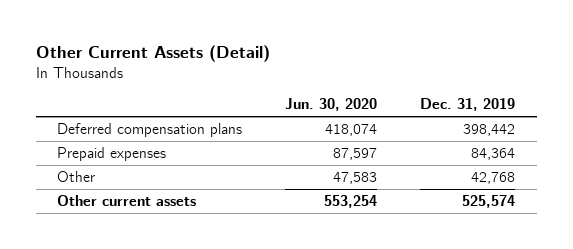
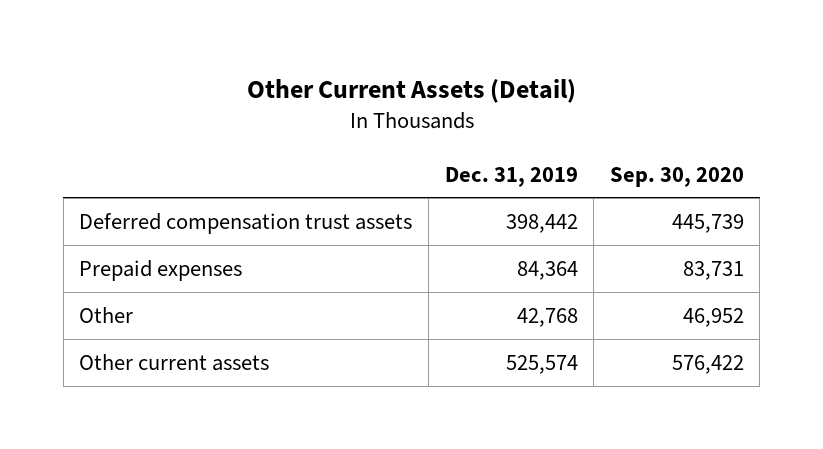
[285,98,378,112] Jun. 30, 2020 -> none
none -> [609,166,744,187] Sep. 30, 2020
[57,123,243,138] Deferred compensation plans -> [79,212,413,234] Deferred compensation trust assets

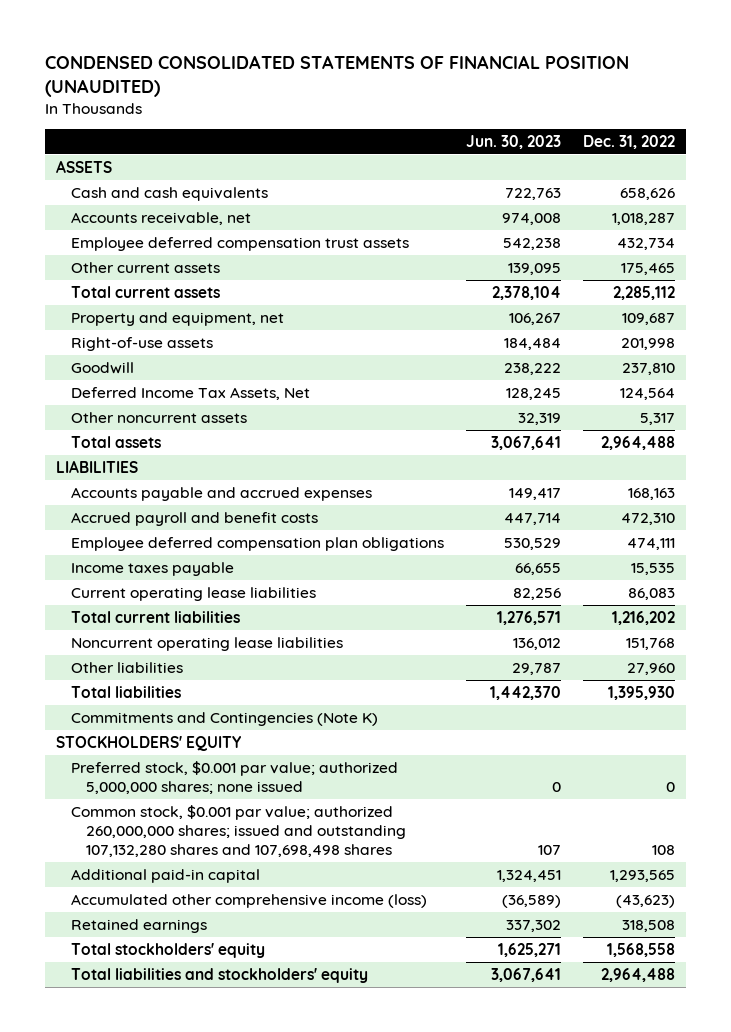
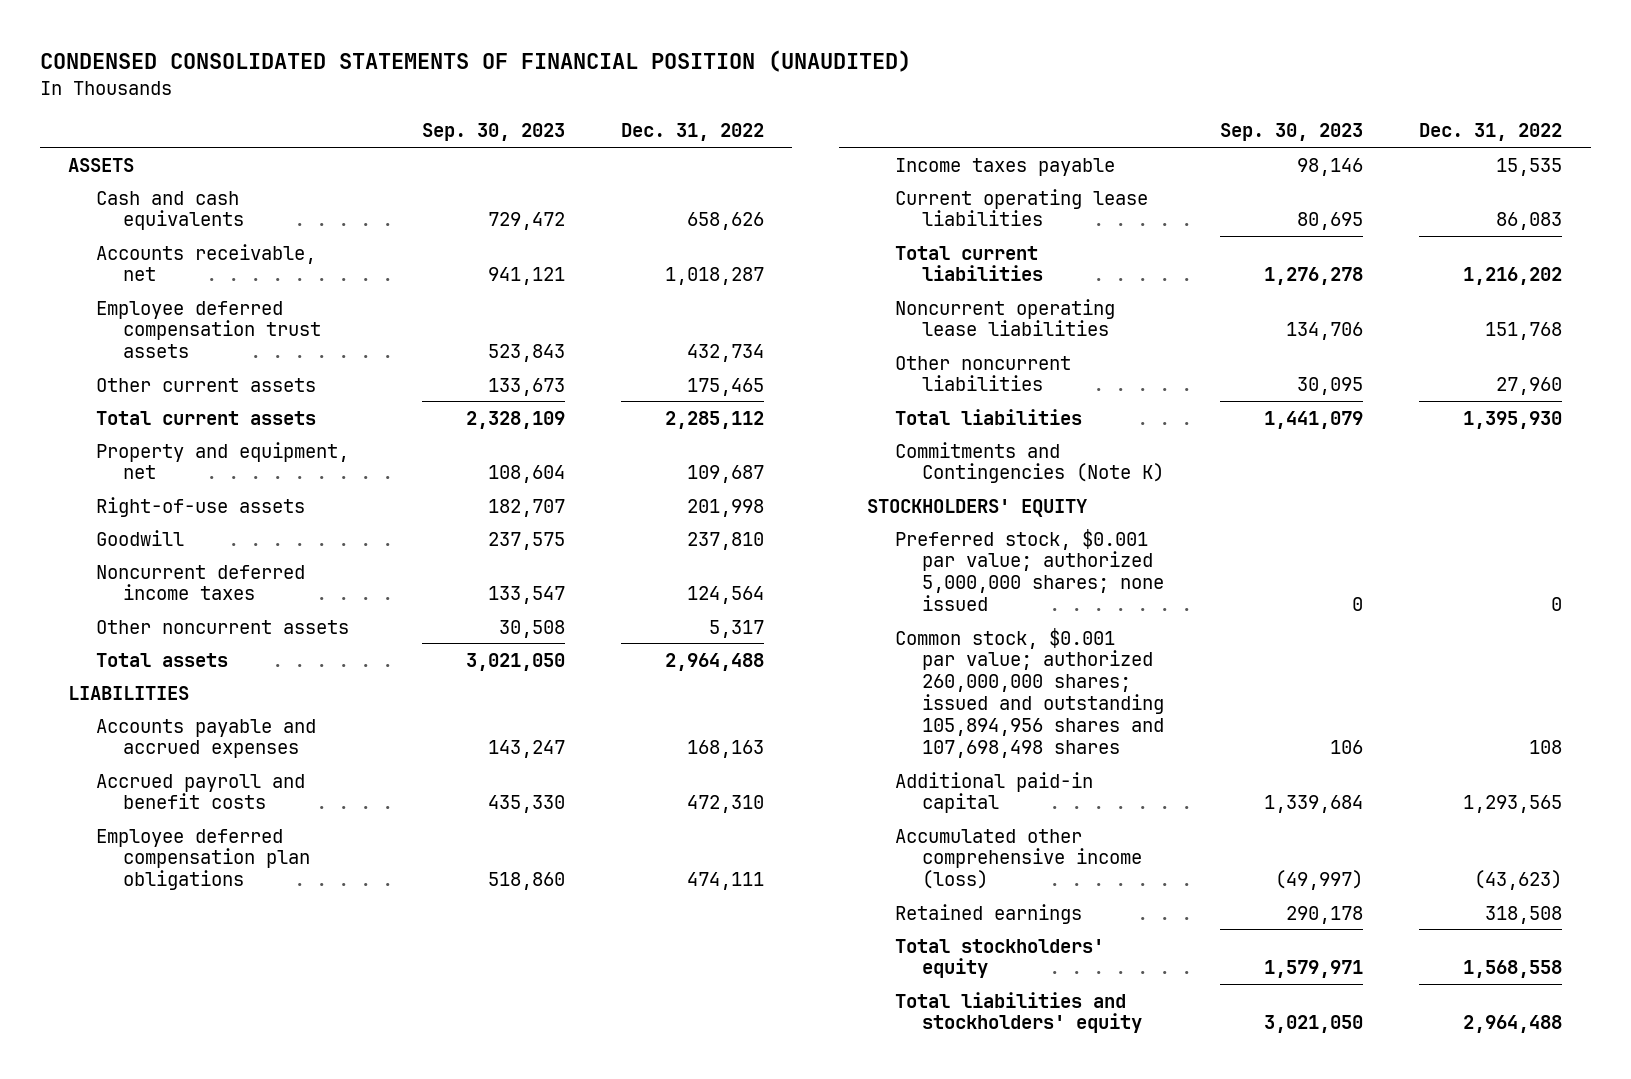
[465,135,561,150] Jun. 30, 2023 -> none
none -> [421,123,565,142] Sep. 30, 2023
[70,386,310,400] Deferred Income Tax Assets, Net -> [95,564,305,601] Noncurrent deferred income taxes
[70,661,183,673] Other liabilities -> [894,355,1071,392] Other noncurrent liabilities
[70,804,407,858] Common stock, $0.001 par value; authorized 260,000,000 shares; issued and outstanding 107,132,280 shares and 107,698,498 shares -> [894,627,1165,758] Common stock, $0.001 par value; authorized 260,000,000 shares; issued and outstanding 105,894,956 shares and 107,698,498 shares

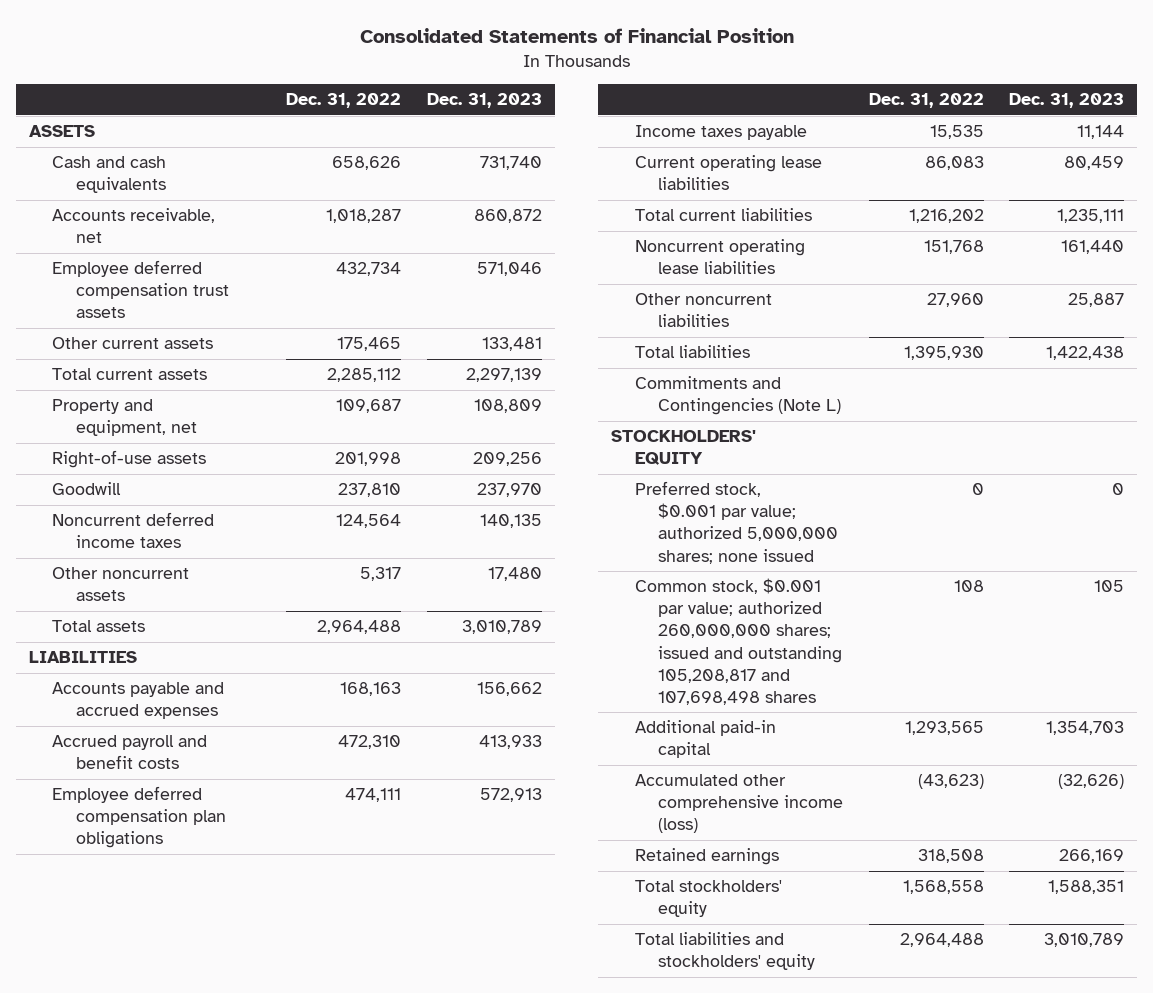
[40,50,912,73] CONDENSED CONSOLIDATED STATEMENTS OF FINANCIAL POSITION (UNAUDITED) -> [359,28,794,44] Consolidated Statements of Financial Position
[421,123,565,142] Sep. 30, 2023 -> none
none -> [426,93,542,109] Dec. 31, 2023
[894,441,1165,484] Commitments and Contingencies (Note K) -> [634,376,842,416] Commitments and Contingencies (Note L)
[894,627,1165,758] Common stock, $0.001 par value; authorized 260,000,000 shares; issued and outstanding 105,894,956 shares and 107,698,498 shares -> [634,578,843,705] Common stock, $0.001 par value; authorized 260,000,000 shares; issued and outstanding 105,208,817 and 107,698,498 shares

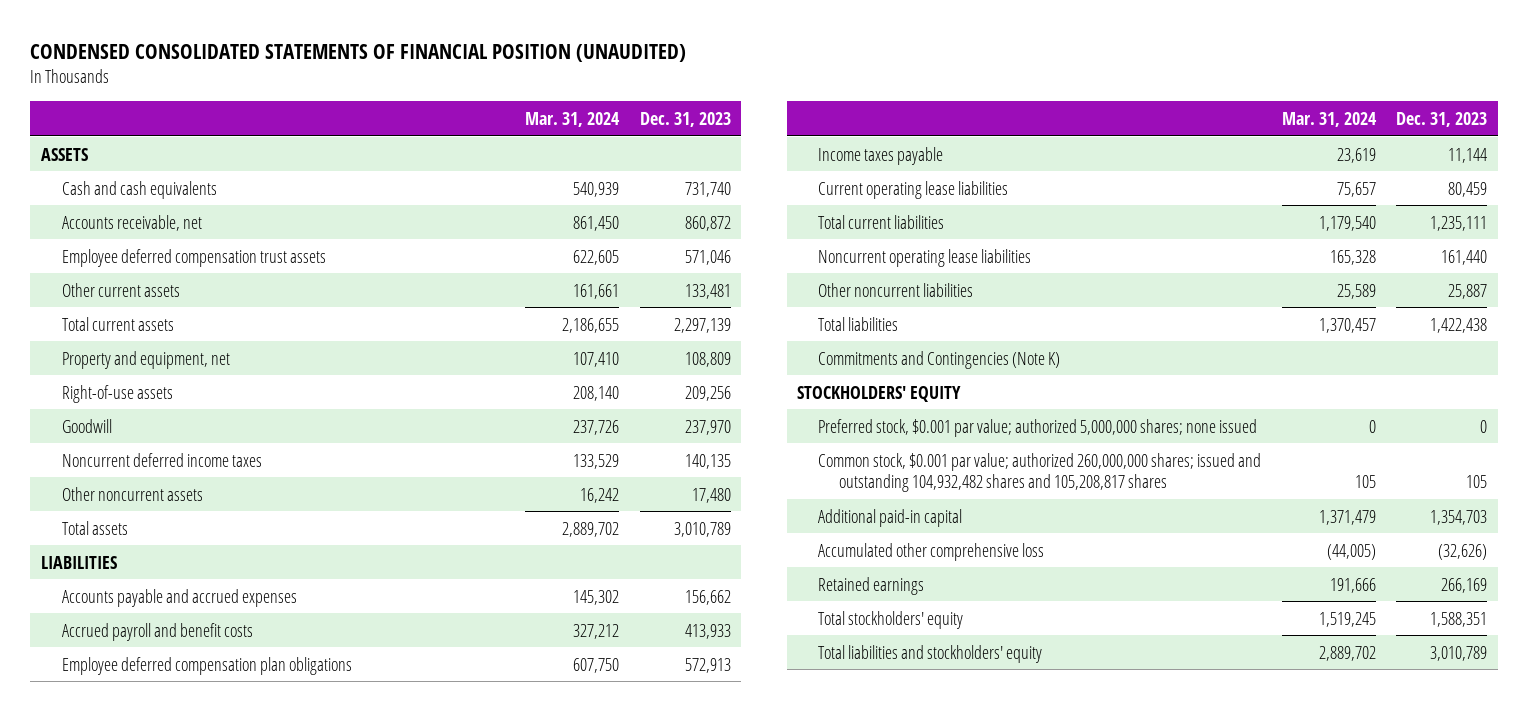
[359,28,794,44] Consolidated Statements of Financial Position -> [30,43,687,62] CONDENSED CONSOLIDATED STATEMENTS OF FINANCIAL POSITION (UNAUDITED)
[286,93,402,109] Dec. 31, 2022 -> none
none -> [525,112,621,128] Mar. 31, 2024
[634,376,842,416] Commitments and Contingencies (Note L) -> [817,350,1060,369] Commitments and Contingencies (Note K)
[634,578,843,705] Common stock, $0.001 par value; authorized 260,000,000 shares; issued and outstanding 105,208,817 and 107,698,498 shares -> [817,452,1261,493] Common stock, $0.001 par value; authorized 260,000,000 shares; issued and outstanding 104,932,482 shares and 105,208,817 shares
[634,774,844,834] Accumulated other comprehensive income (loss) -> [817,542,1044,561] Accumulated other comprehensive loss

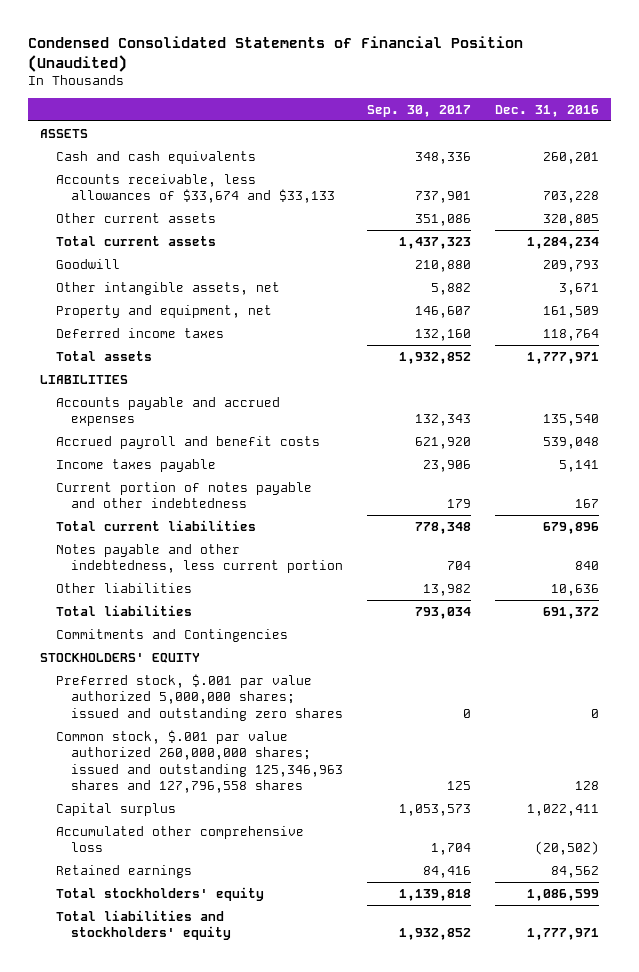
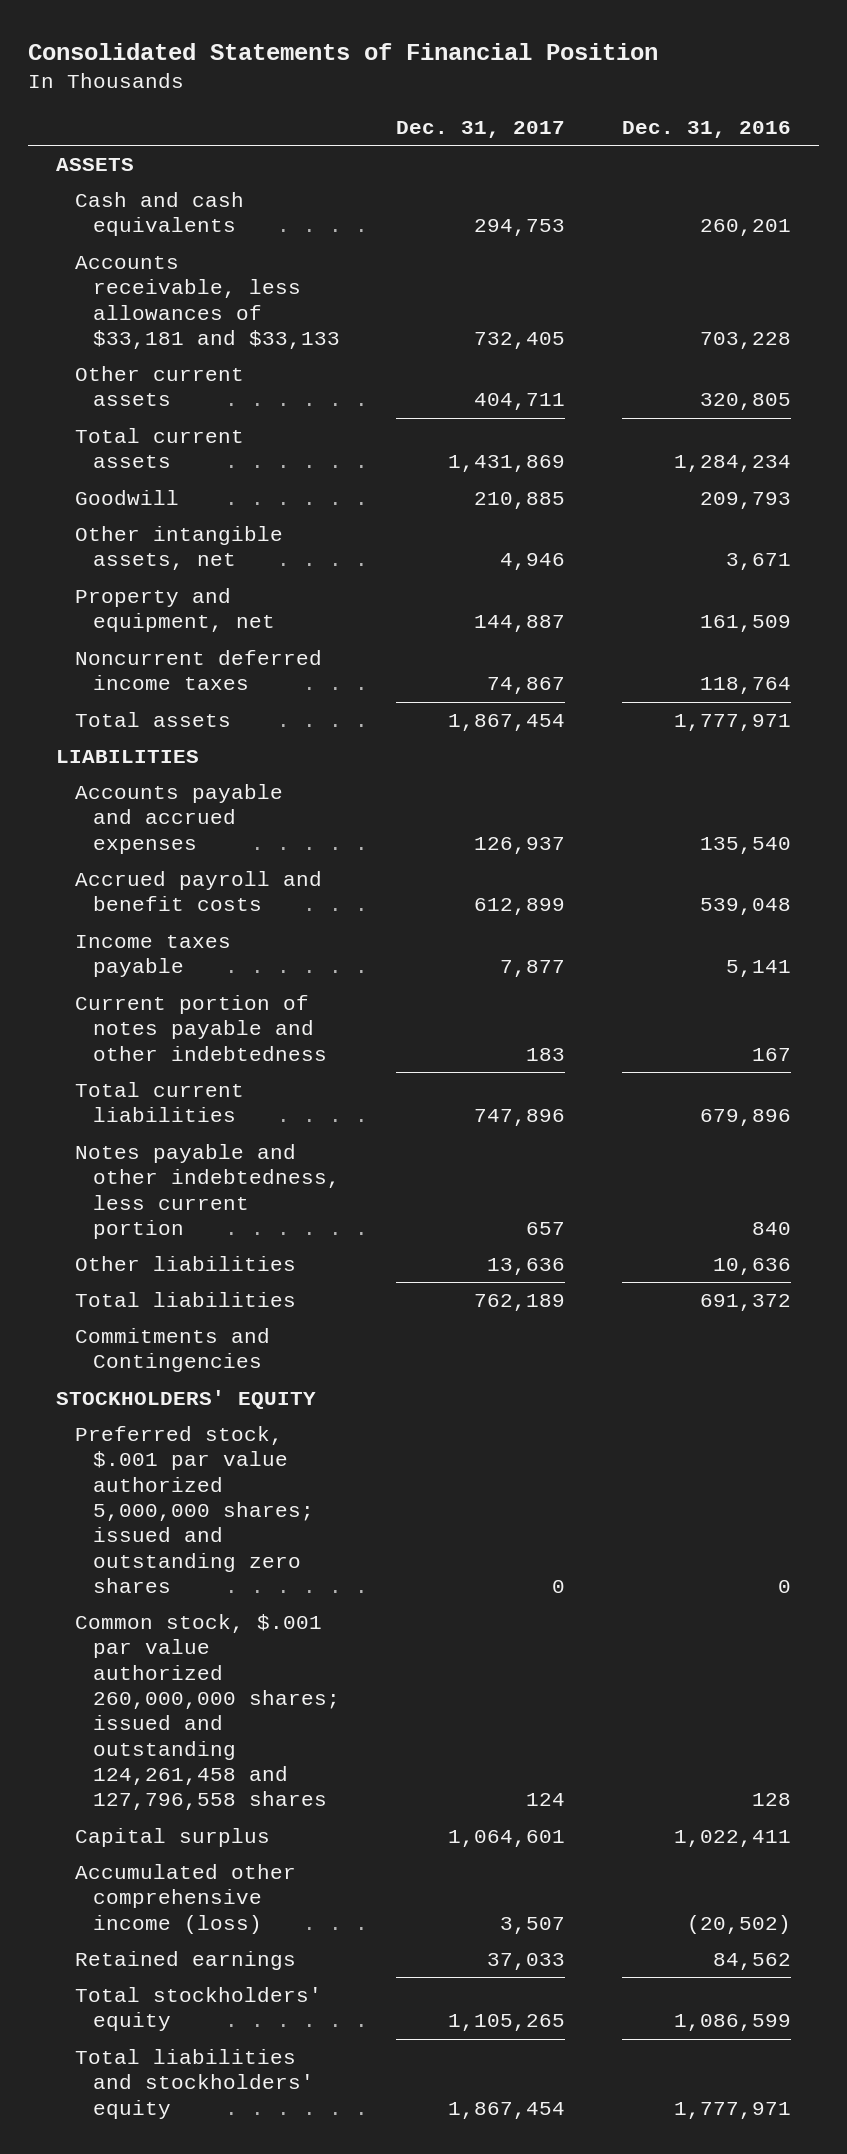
[28,36,524,73] Condensed Consolidated Statements of Financial Position (Unaudited) -> [27,43,658,61] Consolidated Statements of Financial Position
[366,105,471,118] Sep. 30, 2017 -> none
none -> [396,121,566,139] Dec. 31, 2017
[55,173,335,204] Accounts receivable, less allowances of $33,674 and $33,133 -> [74,256,340,349] Accounts receivable, less allowances of $33,181 and $33,133
[55,327,224,338] Deferred income taxes -> [74,650,322,691] Noncurrent deferred income taxes
[55,729,343,794] Common stock, $.001 par value authorized 260,000,000 shares; issued and outstanding 125,346,963 shares and 127,796,558 shares -> [74,1614,340,1811] Common stock, $.001 par value authorized 260,000,000 shares; issued and outstanding 124,261,458 and 127,796,558 shares
[55,825,304,853] Accumulated other comprehensive loss -> [74,1864,296,1934] Accumulated other comprehensive income (loss)

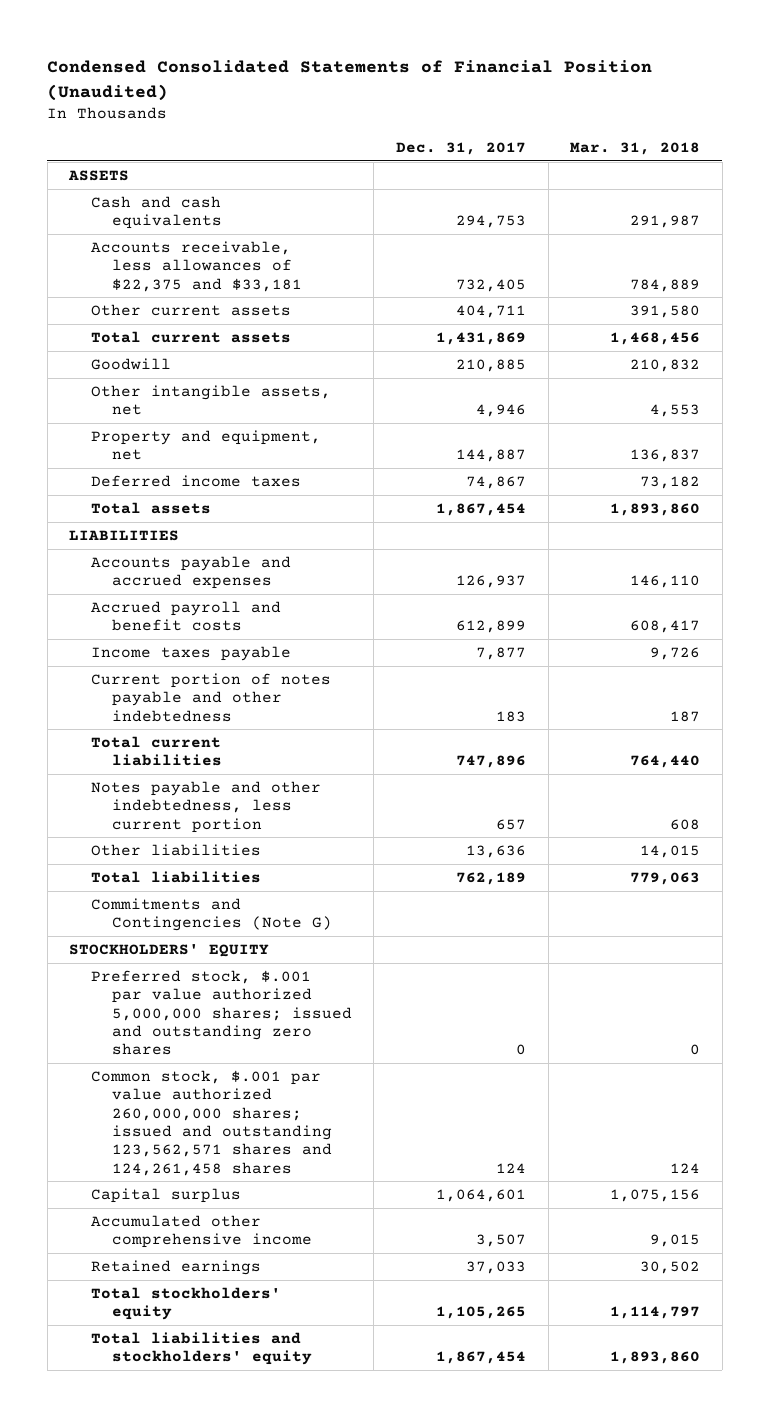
[27,43,658,61] Consolidated Statements of Financial Position -> [47,59,653,101] Condensed Consolidated Statements of Financial Position (Unaudited)
[622,121,792,139] Dec. 31, 2016 -> none
none -> [570,141,701,155] Mar. 31, 2018
[74,256,340,349] Accounts receivable, less allowances of $33,181 and $33,133 -> [90,240,302,292] Accounts receivable, less allowances of $22,375 and $33,181
[74,650,322,691] Noncurrent deferred income taxes -> [90,474,301,487] Deferred income taxes
[74,1328,270,1373] Commitments and Contingencies -> [90,897,332,932] Commitments and Contingencies (Note G)
[74,1614,340,1811] Common stock, $.001 par value authorized 260,000,000 shares; issued and outstanding 124,261,458 and 127,796,558 shares -> [90,1069,332,1176] Common stock, $.001 par value authorized 260,000,000 shares; issued and outstanding 123,562,571 shares and 124,261,458 shares
[74,1864,296,1934] Accumulated other comprehensive income (loss) -> [90,1214,312,1249] Accumulated other comprehensive income

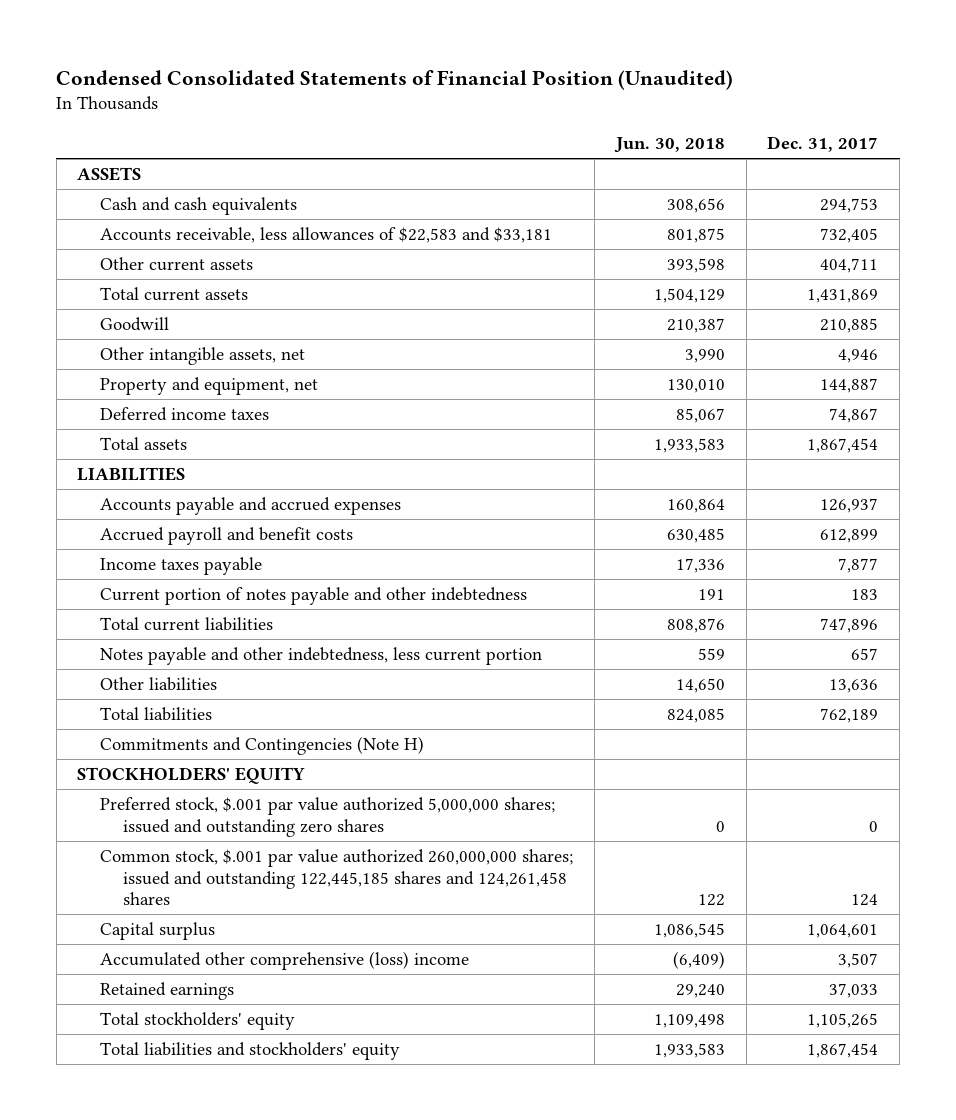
[570,141,701,155] Mar. 31, 2018 -> none
none -> [613,136,725,153] Jun. 30, 2018
[90,240,302,292] Accounts receivable, less allowances of $22,375 and $33,181 -> [100,227,553,244] Accounts receivable, less allowances of $22,583 and $33,181
[90,897,332,932] Commitments and Contingencies (Note G) -> [100,736,425,756] Commitments and Contingencies (Note H)
[90,1069,332,1176] Common stock, $.001 par value authorized 260,000,000 shares; issued and outstanding 123,562,571 shares and 124,261,458 shares -> [100,849,574,906] Common stock, $.001 par value authorized 260,000,000 shares; issued and outstanding 122,445,185 shares and 124,261,458 shares
[90,1214,312,1249] Accumulated other comprehensive income -> [100,951,470,971] Accumulated other comprehensive (loss) income

